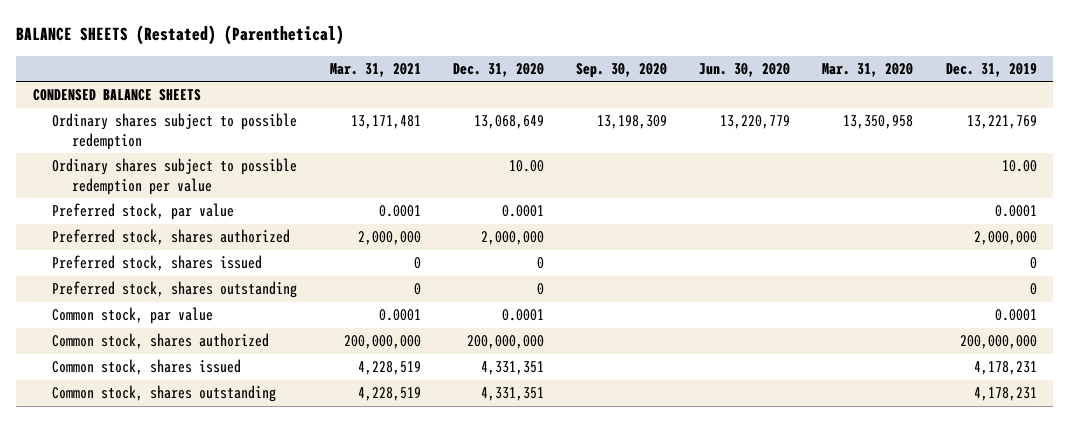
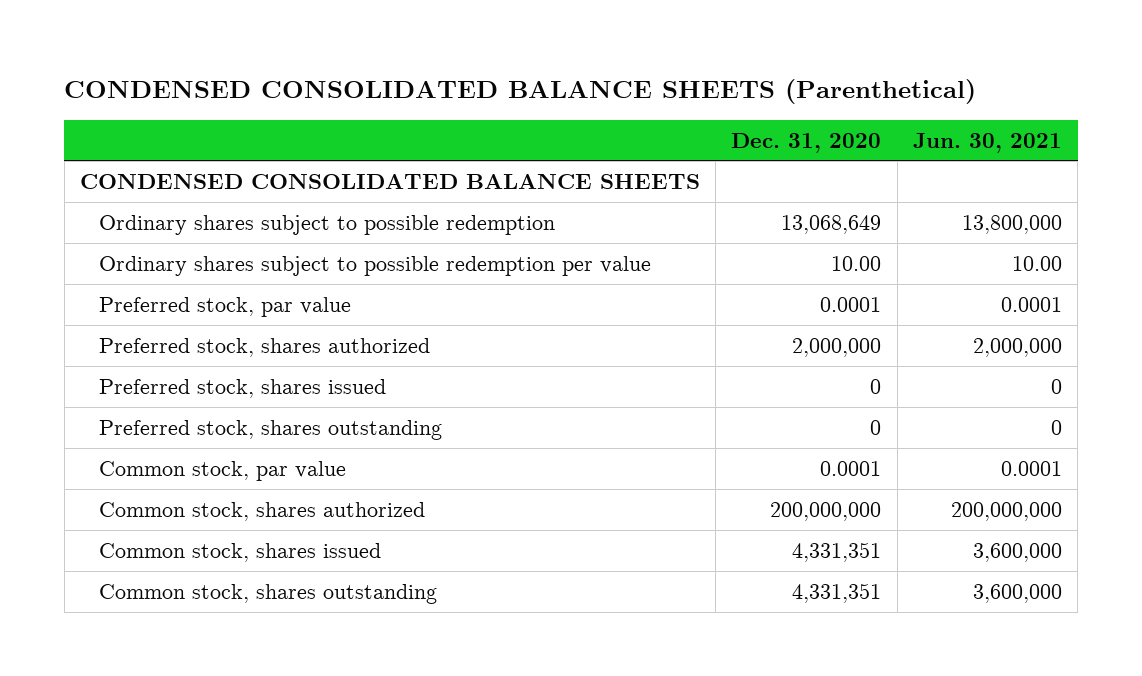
[16,25,345,46] BALANCE SHEETS (Restated) (Parenthetical) -> [64,79,977,105] CONDENSED CONSOLIDATED BALANCE SHEETS (Parenthetical)
[329,62,421,77] Mar. 31, 2021 -> none
[576,62,668,78] Sep. 30, 2020 -> none
[699,62,791,77] Jun. 30, 2020 -> none
[822,62,914,77] Mar. 31, 2020 -> none
[945,62,1037,77] Dec. 31, 2019 -> none
none -> [912,132,1062,153] Jun. 30, 2021
[32,89,201,102] CONDENSED BALANCE SHEETS -> [80,173,701,189] CONDENSED CONSOLIDATED BALANCE SHEETS

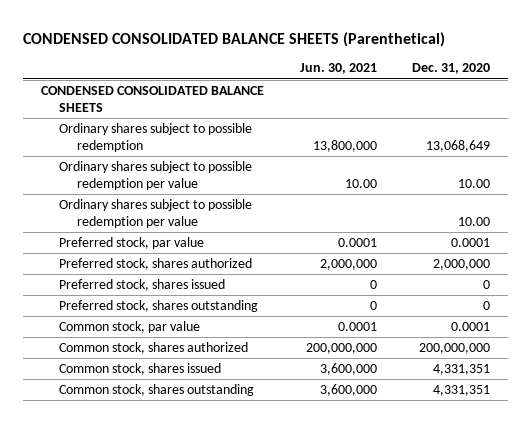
none -> [58,198,252,229] Ordinary shares subject to possible redemption per value

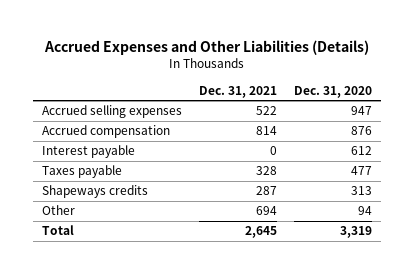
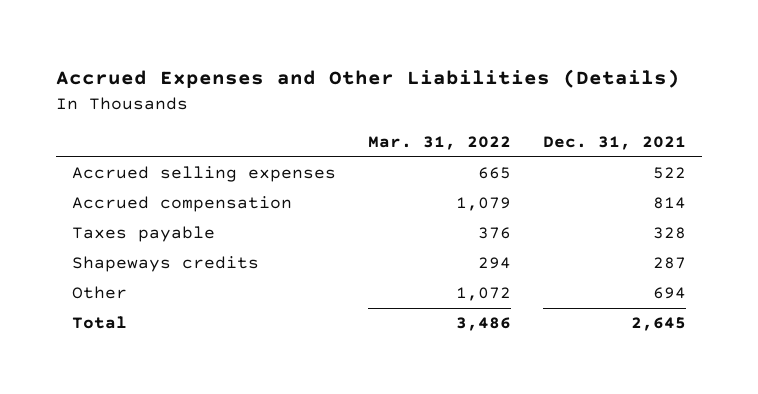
[294,85,373,98] Dec. 31, 2020 -> none
none -> [368,136,512,151] Mar. 31, 2022
[41,145,135,159] Interest payable -> none

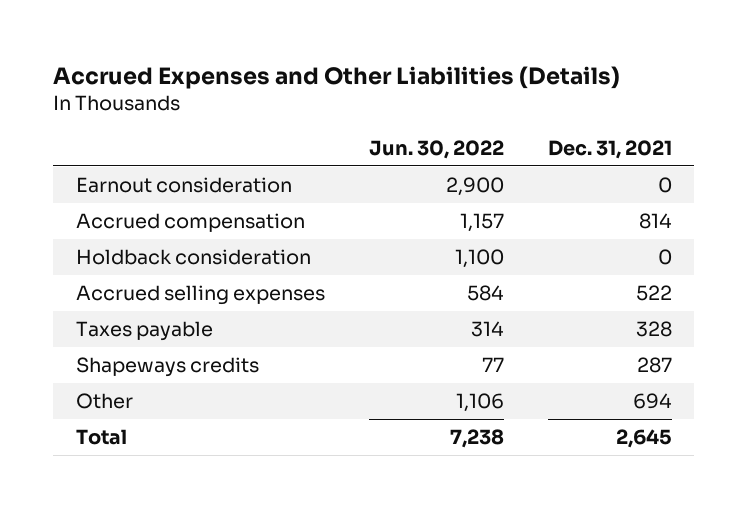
[368,136,512,151] Mar. 31, 2022 -> none
none -> [368,139,504,159] Jun. 30, 2022
none -> [75,177,292,194] Earnout consideration
none -> [75,249,311,266] Holdback consideration
[72,166,337,183] Accrued selling expenses -> [75,285,325,306] Accrued selling expenses

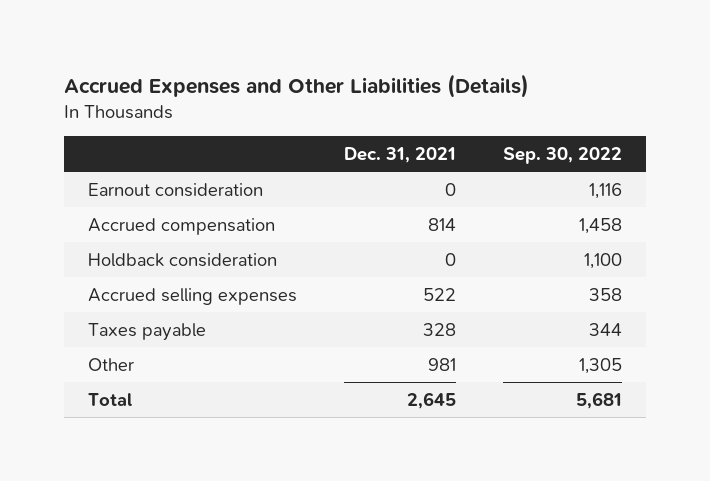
[368,139,504,159] Jun. 30, 2022 -> none
none -> [502,147,622,165] Sep. 30, 2022
[75,357,259,378] Shapeways credits -> none
[632,393,672,410] 694 -> [427,357,456,371] 981

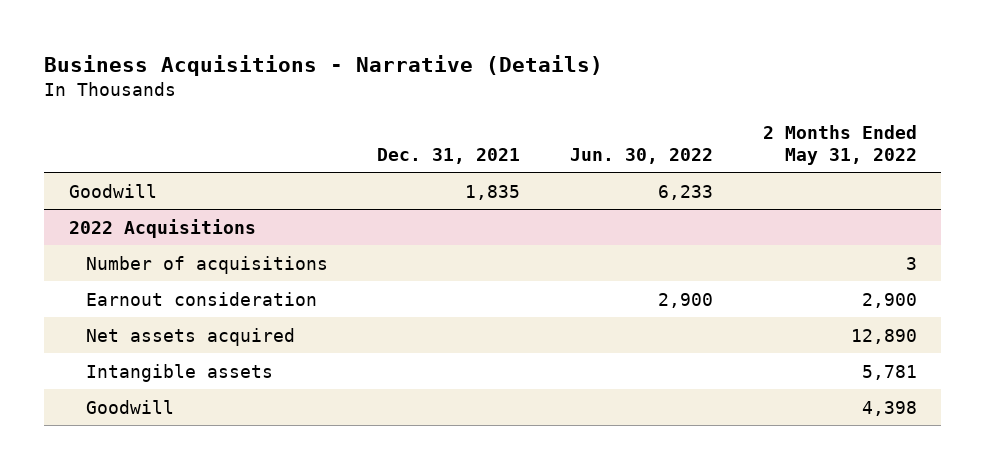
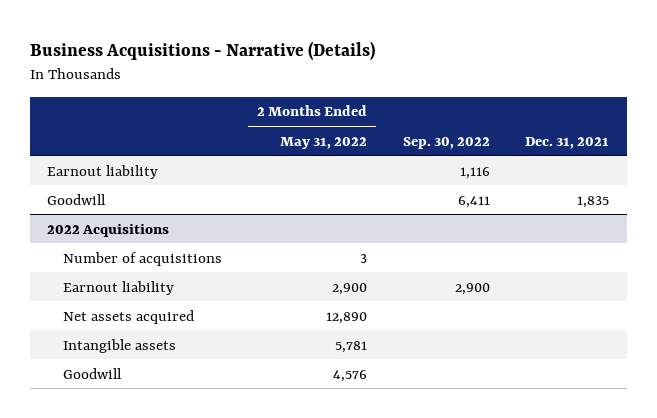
[569,148,713,165] Jun. 30, 2022 -> none
none -> [402,136,490,149] Sep. 30, 2022
none -> [47,164,159,179] Earnout liability
[85,291,317,306] Earnout consideration -> [62,280,174,295] Earnout liability
[861,400,917,416] 4,398 -> [333,369,368,382] 4,576

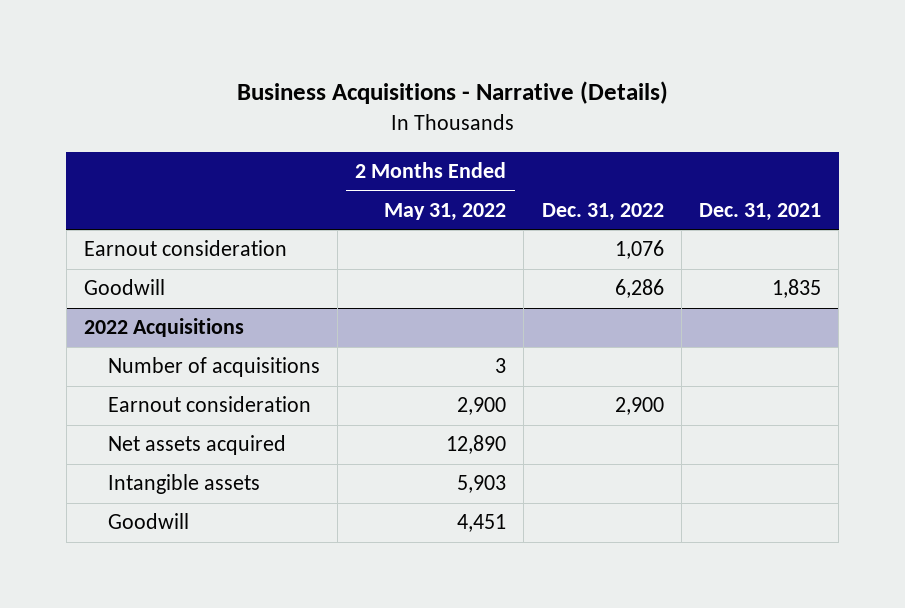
[402,136,490,149] Sep. 30, 2022 -> none
none -> [541,202,664,221] Dec. 31, 2022
[47,164,159,179] Earnout liability -> [84,240,288,257] Earnout consideration
[62,280,174,295] Earnout liability -> [107,396,311,413] Earnout consideration
[335,340,368,353] 5,781 -> [457,475,507,494] 5,903
[333,369,368,382] 4,576 -> [457,514,507,533] 4,451

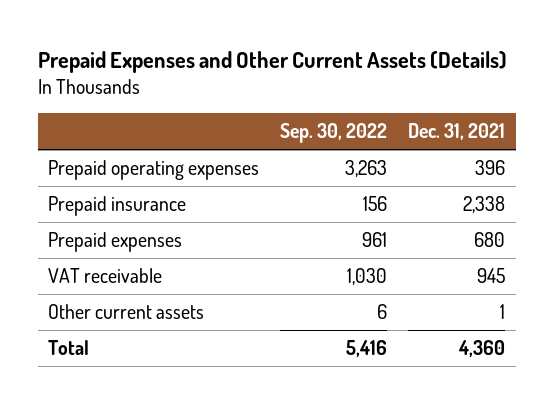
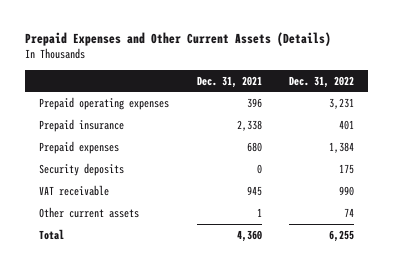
[280,123,388,144] Sep. 30, 2022 -> none
none -> [289,75,355,88] Dec. 31, 2022
none -> [38,162,124,176] Security deposits

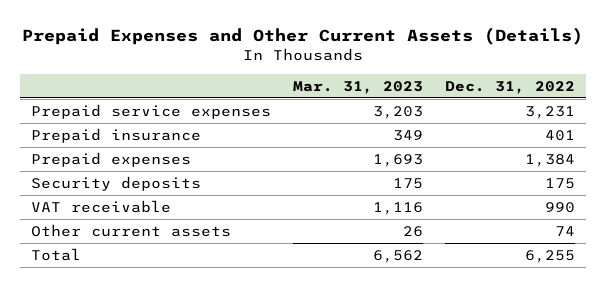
[196,75,262,88] Dec. 31, 2021 -> none
none -> [292,80,423,94] Mar. 31, 2023
[38,96,169,110] Prepaid operating expenses -> [30,103,271,119] Prepaid service expenses

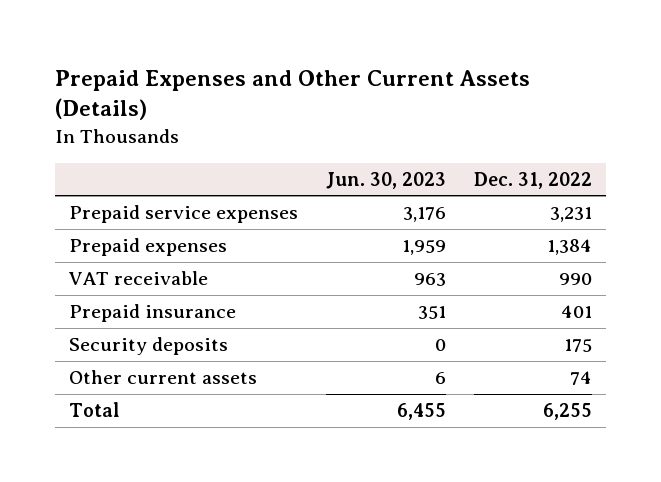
[292,80,423,94] Mar. 31, 2023 -> none
none -> [326,171,447,189] Jun. 30, 2023
[30,127,201,143] Prepaid insurance -> [69,304,237,323] Prepaid insurance
[30,175,201,191] Security deposits -> [69,337,229,356] Security deposits

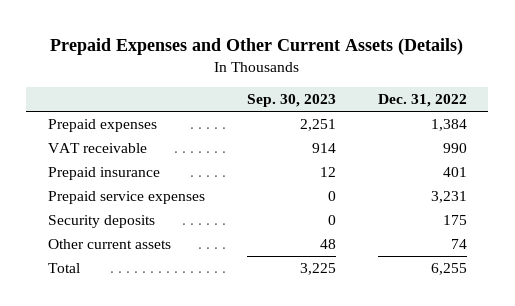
[326,171,447,189] Jun. 30, 2023 -> none
none -> [246,94,336,108] Sep. 30, 2023
[69,205,299,224] Prepaid service expenses -> [47,191,205,205] Prepaid service expenses

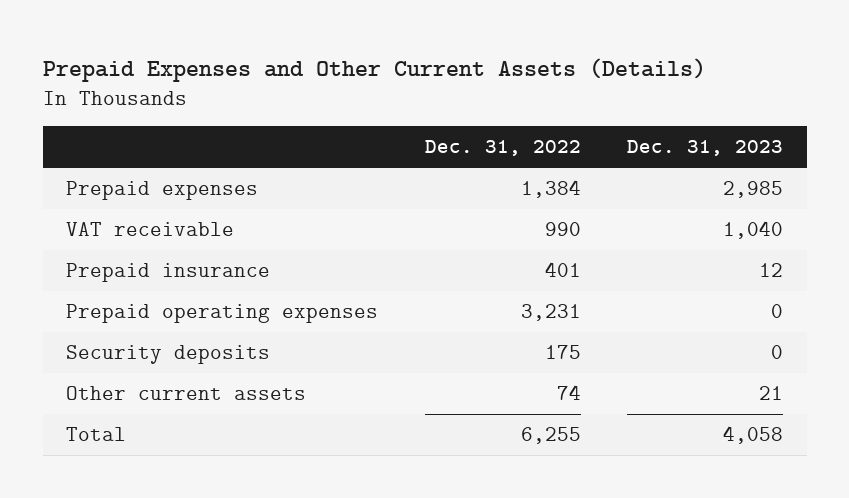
[246,94,336,108] Sep. 30, 2023 -> none
none -> [627,140,784,157] Dec. 31, 2023
[47,191,205,205] Prepaid service expenses -> [66,303,379,323] Prepaid operating expenses

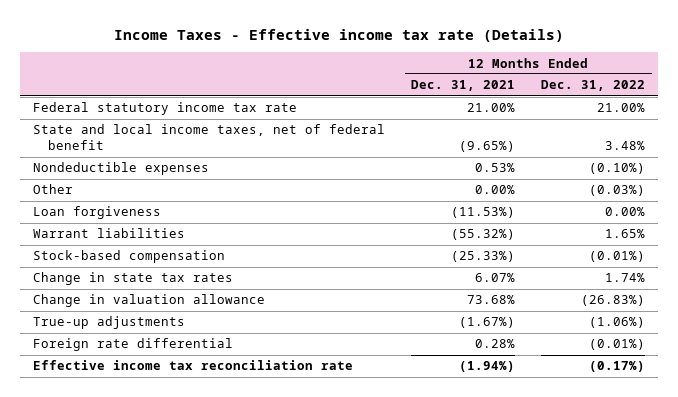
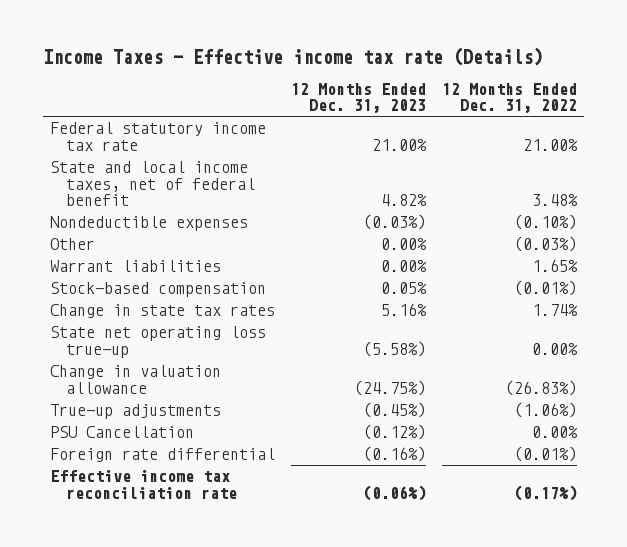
[411,80,516,92] Dec. 31, 2021 -> none
none -> [291,82,427,114] 12 Months Ended Dec. 31, 2023
[33,206,162,220] Loan forgiveness -> none
none -> [50,326,267,358] State net operating loss true-up
none -> [50,426,195,439] PSU Cancellation

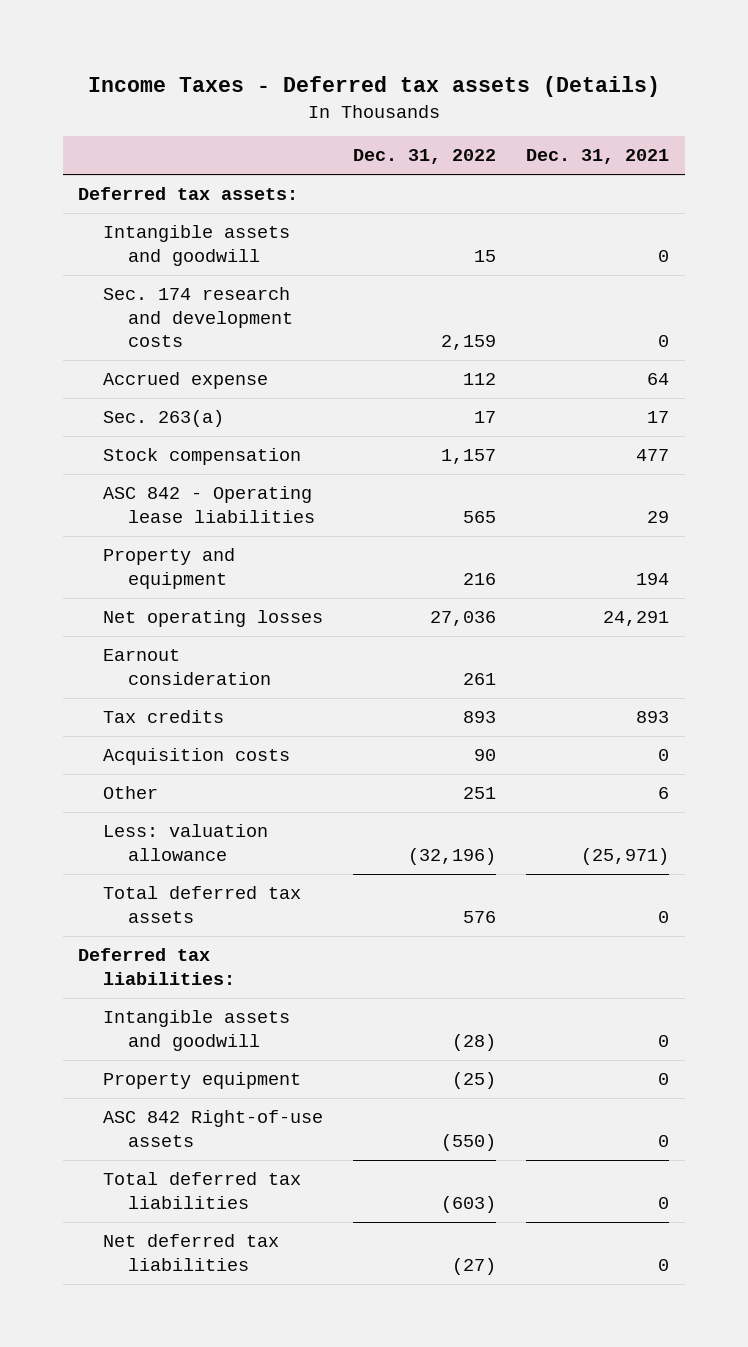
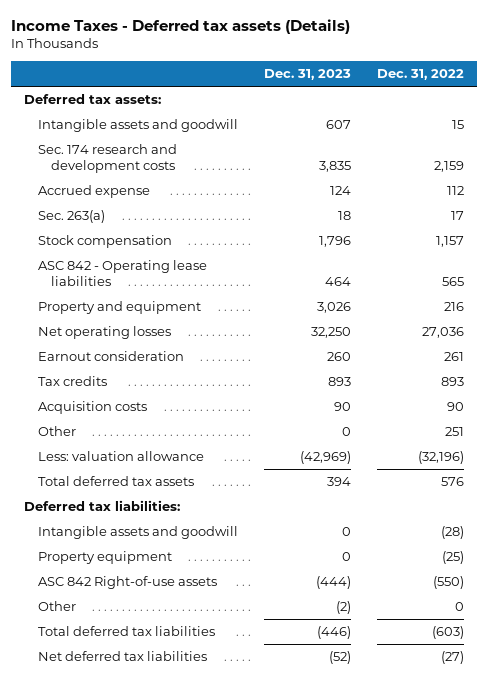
[526,149,670,165] Dec. 31, 2021 -> none
none -> [263,69,351,81] Dec. 31, 2023
none -> [37,601,76,612] Other

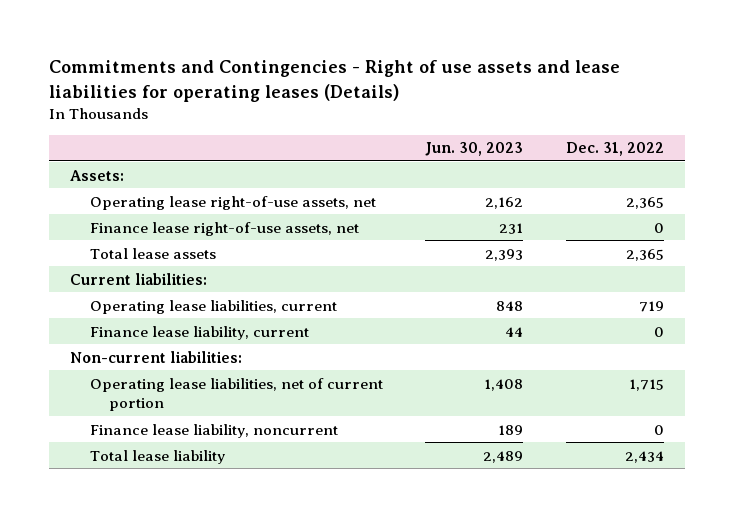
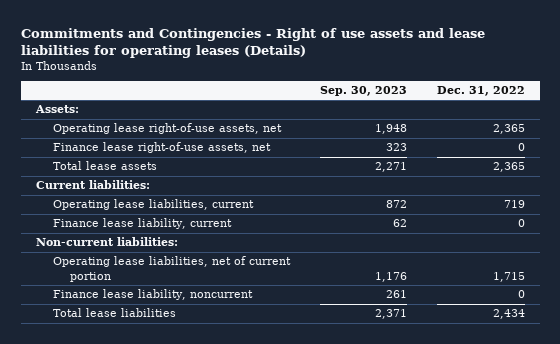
[425,142,524,157] Jun. 30, 2023 -> none
none -> [319,86,407,97] Sep. 30, 2023
[89,449,225,464] Total lease liability -> [52,308,176,318] Total lease liabilities

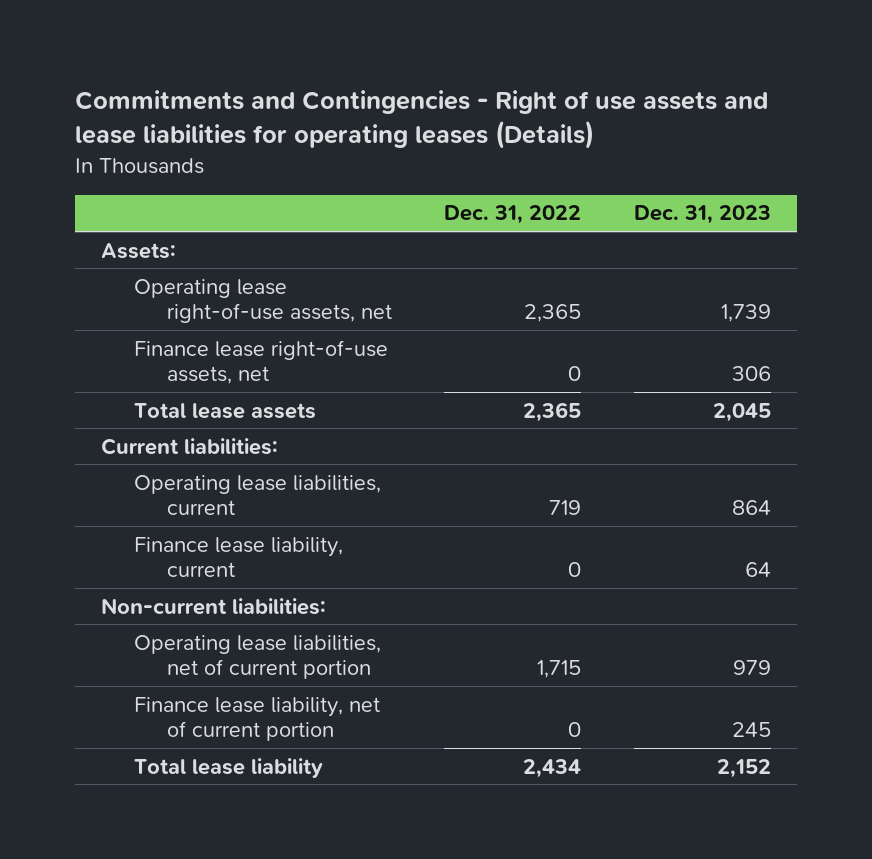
[319,86,407,97] Sep. 30, 2023 -> none
none -> [634,205,772,225] Dec. 31, 2023
[52,289,253,301] Finance lease liability, noncurrent -> [133,696,380,741] Finance lease liability, net of current portion
[52,308,176,318] Total lease liabilities -> [133,757,323,778] Total lease liability

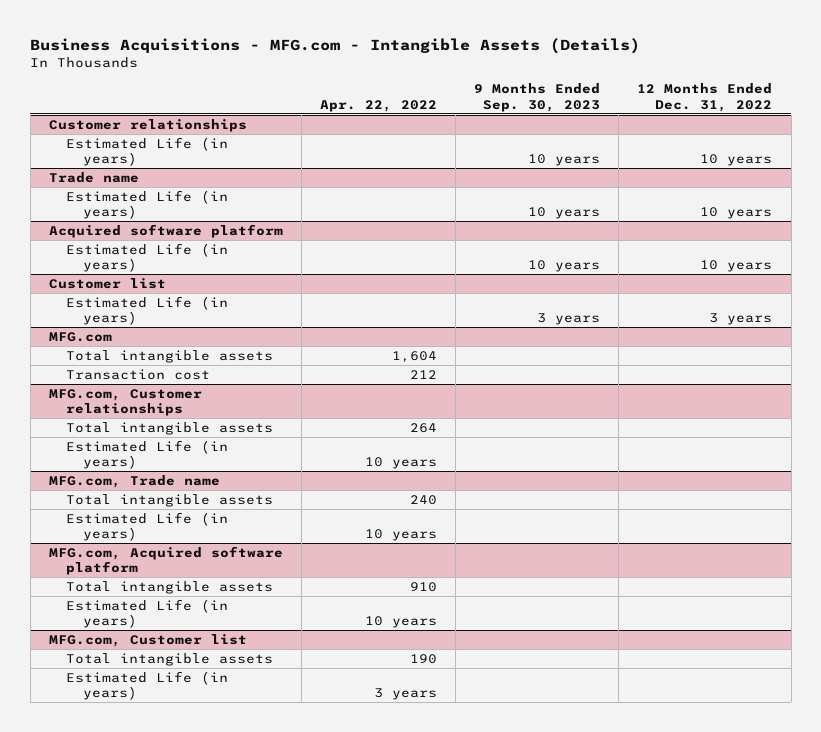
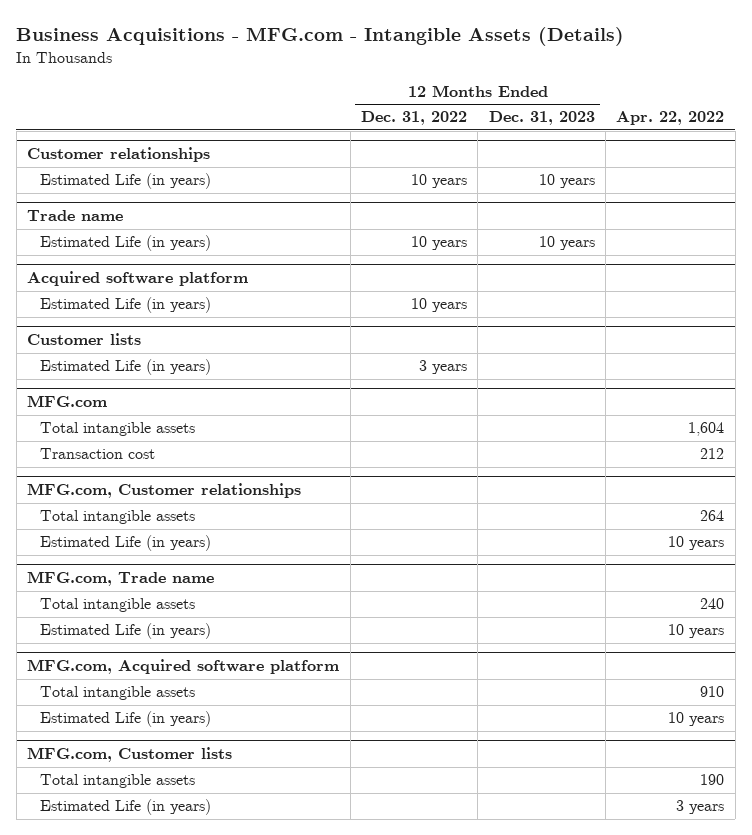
[474,83,601,112] 9 Months Ended Sep. 30, 2023 -> none
none -> [488,111,595,126] Dec. 31, 2023
[48,277,166,289] Customer list -> [27,333,142,346] Customer lists
[48,633,247,647] MFG.com, Customer list -> [27,747,233,763] MFG.com, Customer lists

